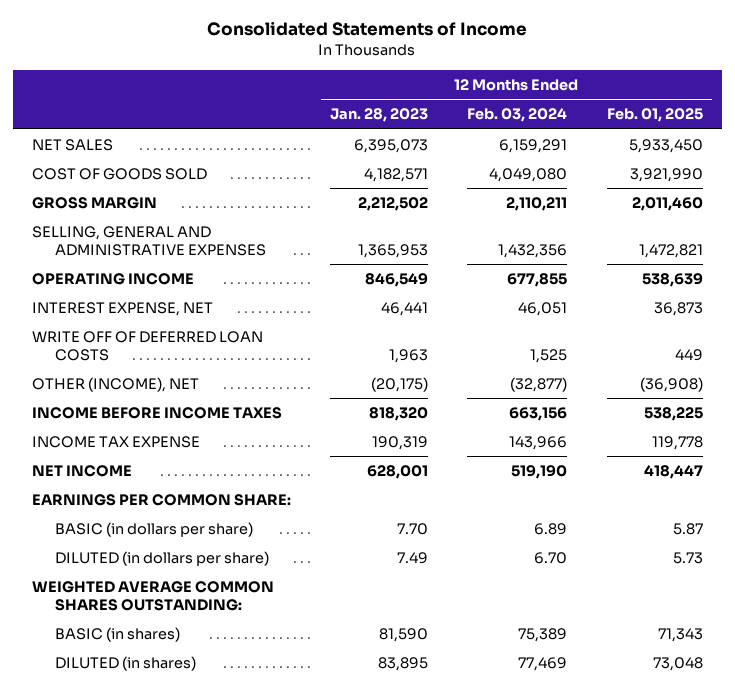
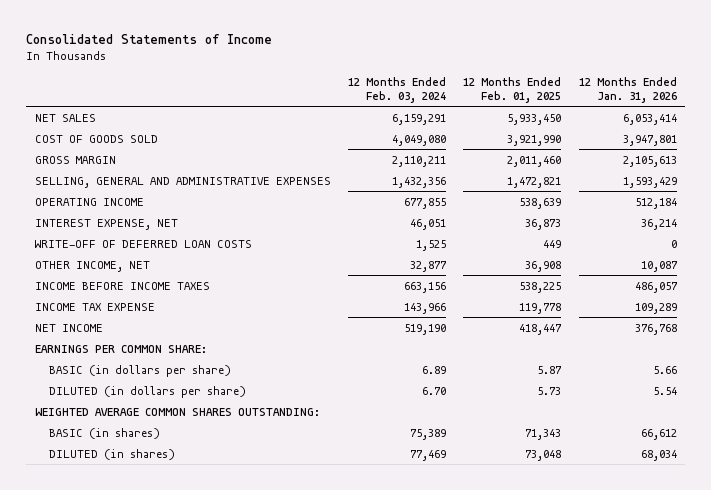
[330,108,429,123] Jan. 28, 2023 -> none
none -> [578,77,677,103] 12 Months Ended Jan. 31, 2026
[32,331,264,362] WRITE OFF OF DEFERRED LOAN COSTS -> [34,239,252,248] WRITE-OFF OF DEFERRED LOAN COSTS
[32,377,200,393] OTHER (INCOME), NET -> [34,260,150,272] OTHER INCOME, NET
[510,377,568,393] (32,877) -> [410,260,448,272] 32,877
[639,377,703,393] (36,908) -> [525,260,562,272] 36,908

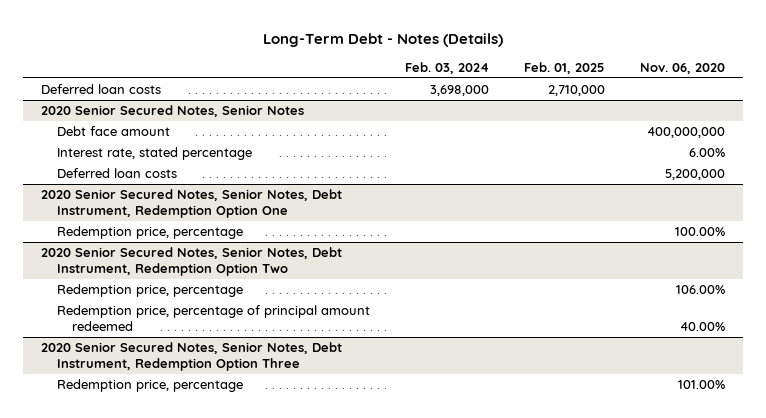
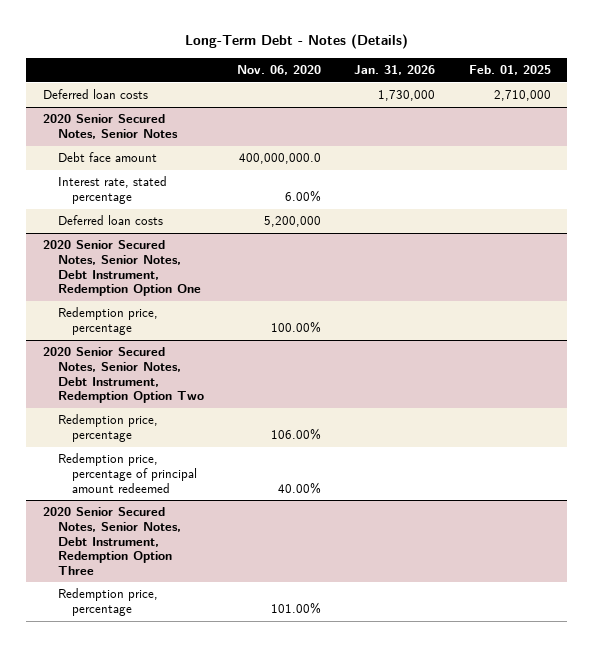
[404,62,489,75] Feb. 03, 2024 -> none
none -> [354,64,436,75] Jan. 31, 2026
[647,126,726,138] 400,000,000 -> [238,153,321,165] 400,000,000.0

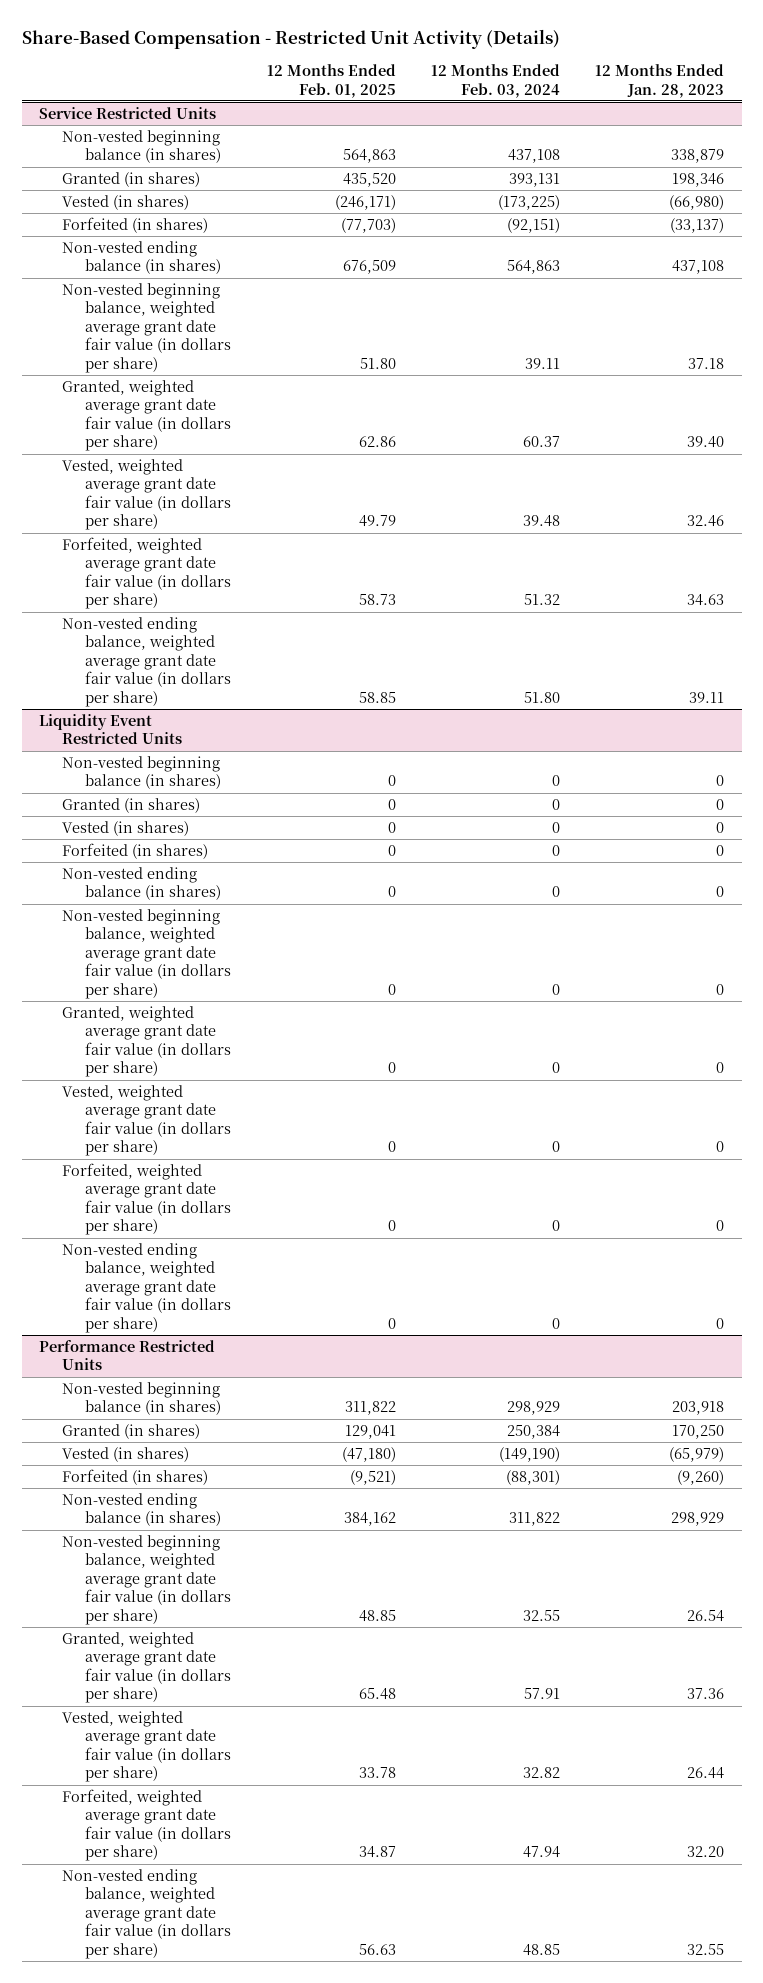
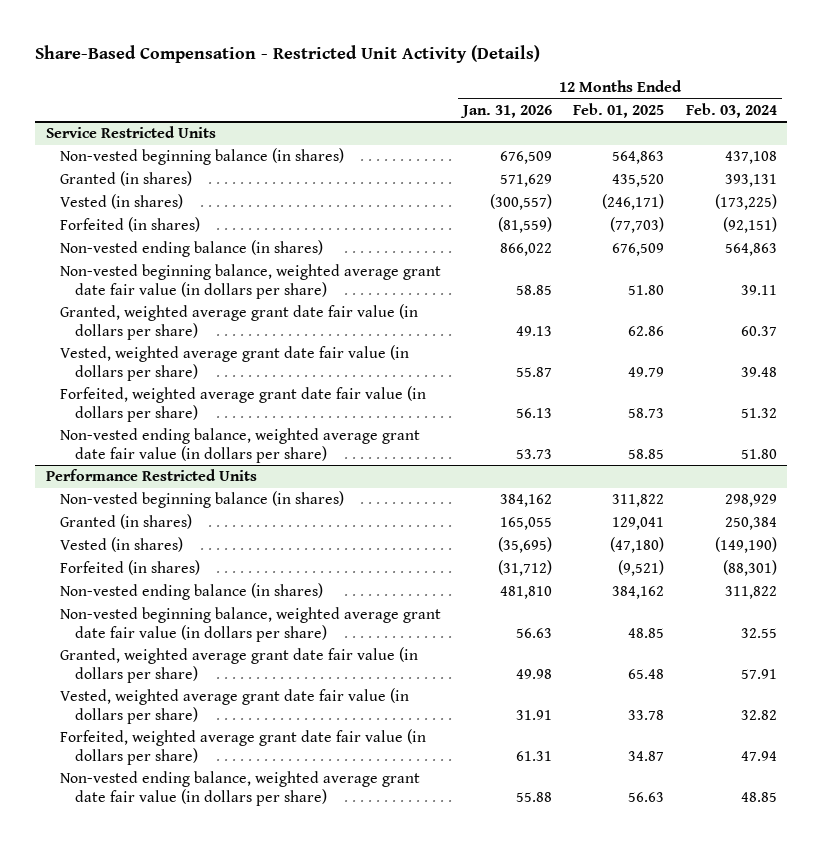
[595,64,725,98] 12 Months Ended Jan. 28, 2023 -> none
none -> [459,104,552,118] Jan. 31, 2026
[39,714,183,745] Liquidity Event Restricted Units -> none
[62,756,222,790] Non-vested beginning balance (in shares) -> none
[62,798,201,814] Granted (in shares) -> none
[62,821,190,837] Vested (in shares) -> none
[62,843,209,860] Forfeited (in shares) -> none
[62,867,222,901] Non-vested ending balance (in shares) -> none
[62,909,232,999] Non-vested beginning balance, weighted average grant date fair value (in dollars per share) -> none
[62,1006,232,1078] Granted, weighted average grant date fair value (in dollars per share) -> none
[62,1085,232,1157] Vested, weighted average grant date fair value (in dollars per share) -> none
[62,1163,232,1236] Forfeited, weighted average grant date fair value (in dollars per share) -> none
[62,1243,232,1333] Non-vested ending balance, weighted average grant date fair value (in dollars per share) -> none

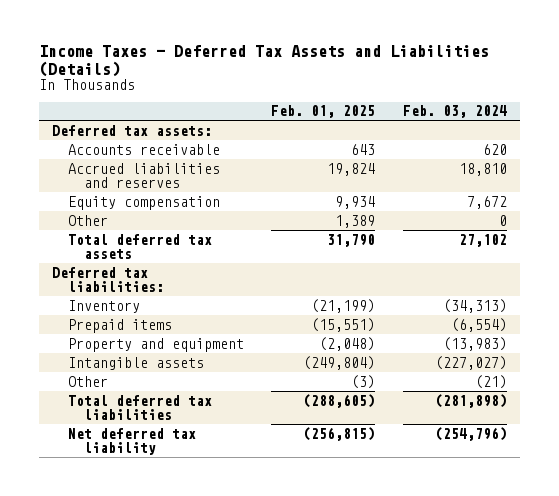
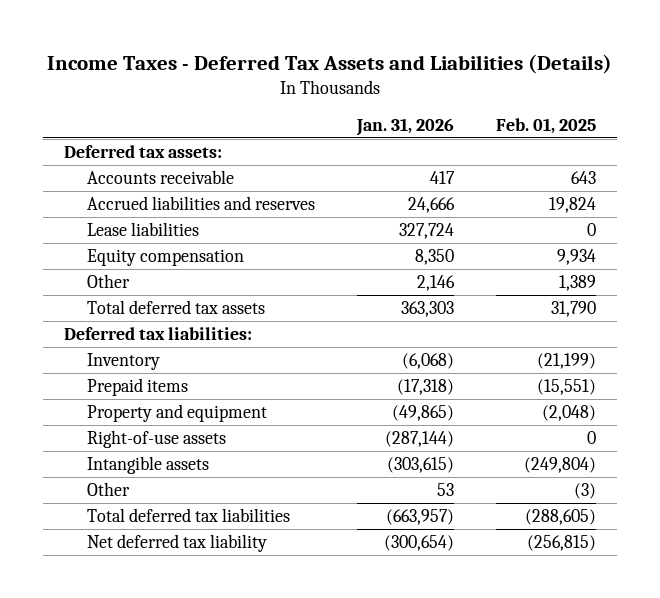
[402,105,507,119] Feb. 03, 2024 -> none
none -> [355,117,454,136] Jan. 31, 2026
none -> [86,222,199,237] Lease liabilities
none -> [86,430,226,449] Right-of-use assets

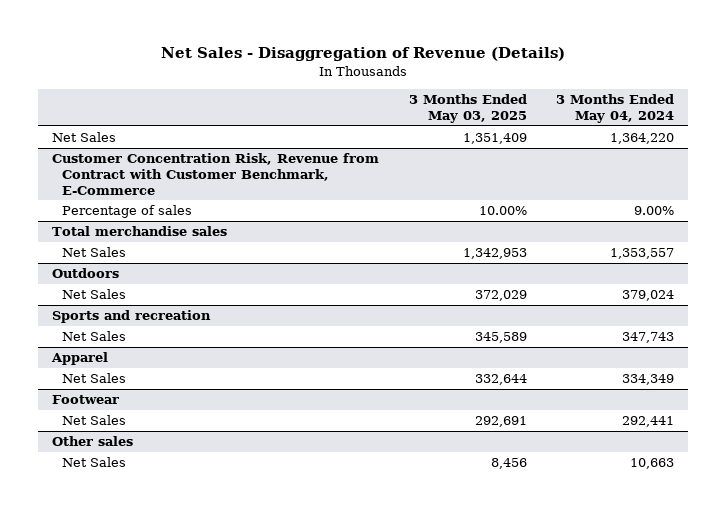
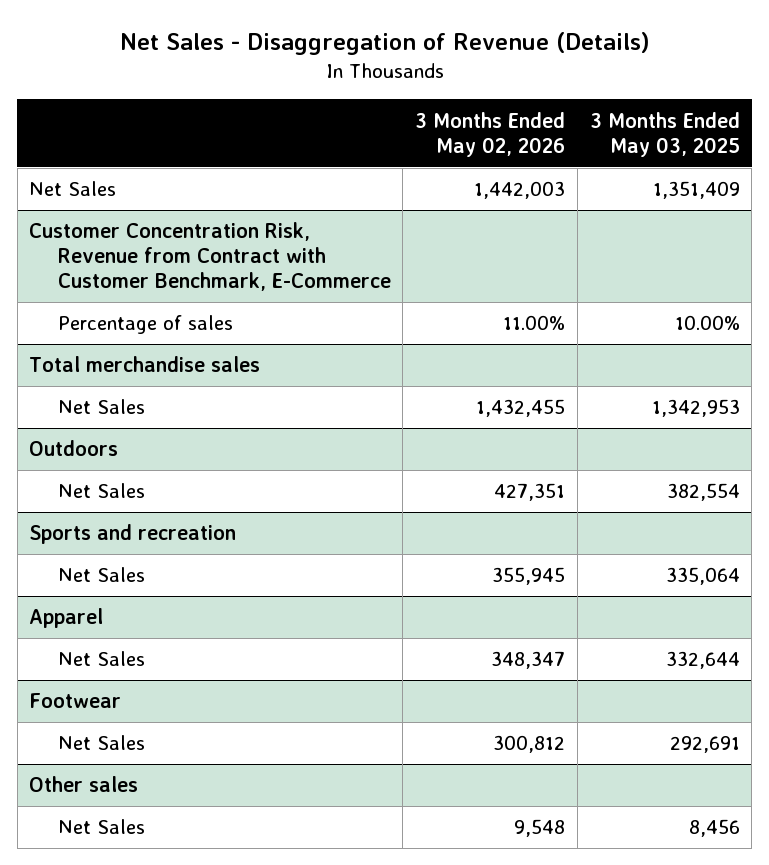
[555,94,674,123] 3 Months Ended May 04, 2024 -> none
none -> [415,111,566,157] 3 Months Ended May 02, 2026
[474,290,527,302] 372,029 -> [666,483,740,502] 382,554
[474,332,527,344] 345,589 -> [665,567,740,586] 335,064

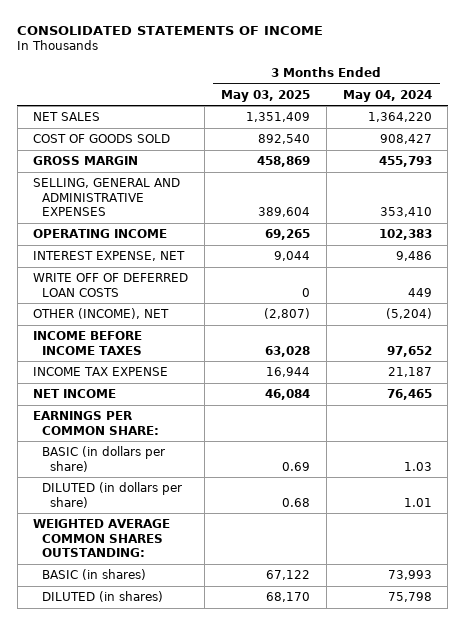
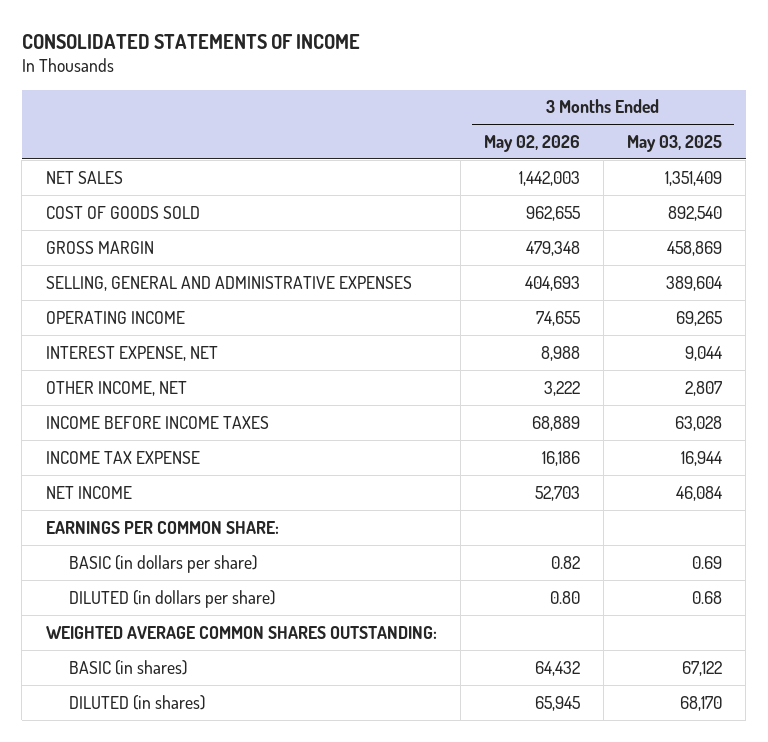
[342,89,432,102] May 04, 2024 -> none
none -> [483,134,580,152] May 02, 2026
[33,273,189,297] WRITE OFF OF DEFERRED LOAN COSTS -> none
[33,308,170,320] OTHER (INCOME), NET -> [45,380,187,396] OTHER INCOME, NET
[263,308,310,320] (2,807) -> [685,380,723,396] 2,807

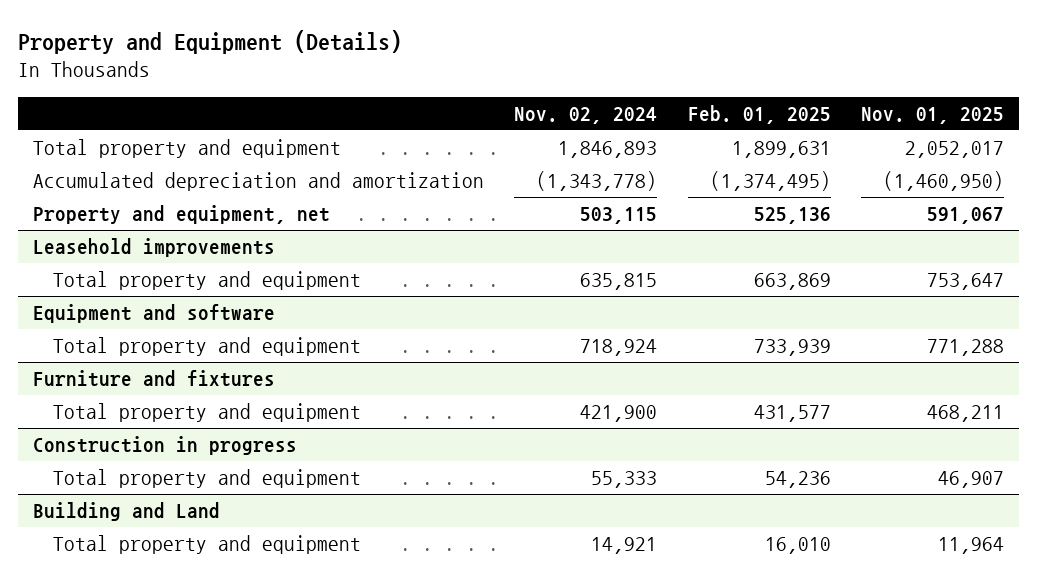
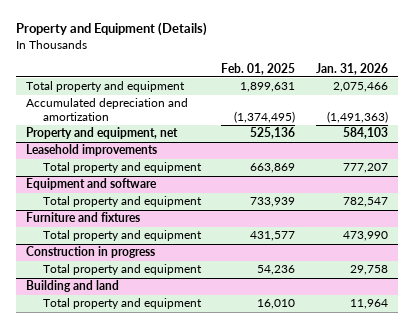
[514,106,658,124] Nov. 02, 2024 -> none
[861,106,1005,124] Nov. 01, 2025 -> none
none -> [316,62,389,75] Jan. 31, 2026
[32,501,220,521] Building and Land -> [26,280,120,293] Building and land

